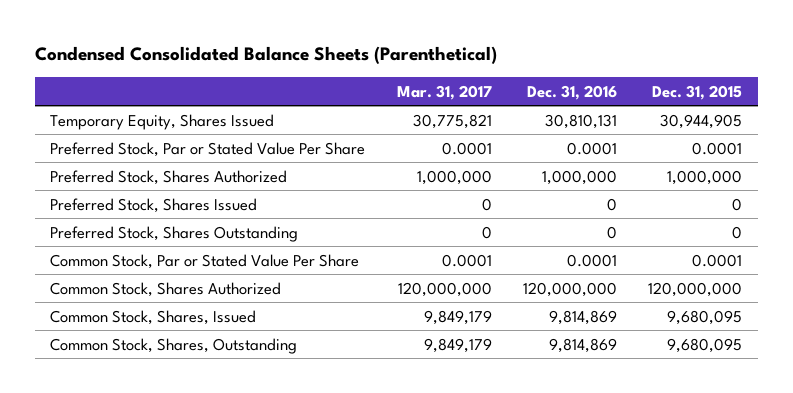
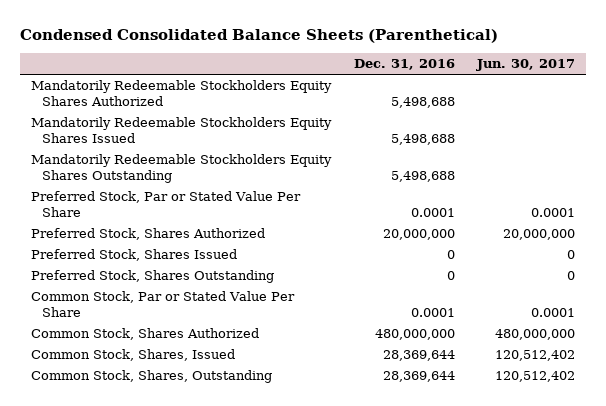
[396,84,492,100] Mar. 31, 2017 -> none
[652,84,743,100] Dec. 31, 2015 -> none
none -> [476,59,576,72] Jun. 30, 2017
[50,113,275,130] Temporary Equity, Shares Issued -> none
none -> [30,80,332,107] Mandatorily Redeemable Stockholders Equity Shares Authorized
none -> [30,117,332,144] Mandatorily Redeemable Stockholders Equity Shares Issued
none -> [30,154,332,184] Mandatorily Redeemable Stockholders Equity Shares Outstanding
[542,169,618,185] 1,000,000 -> [382,229,455,241] 20,000,000
[523,281,618,297] 120,000,000 -> [374,329,455,341] 480,000,000
[549,309,618,325] 9,814,869 -> [382,350,455,362] 28,369,644
[549,337,618,353] 9,814,869 -> [382,371,455,383] 28,369,644

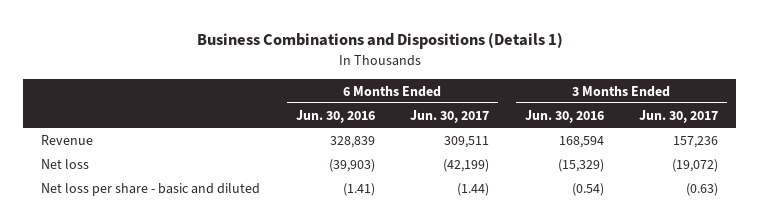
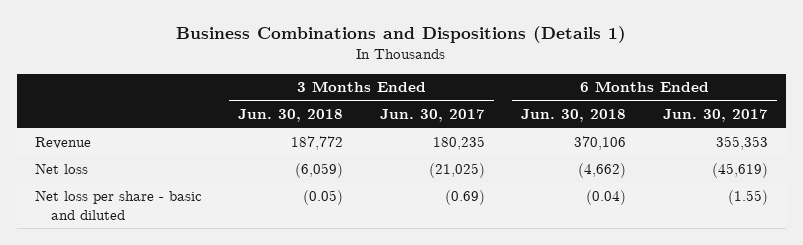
[295,109,375,123] Jun. 30, 2016 -> none
[524,109,604,123] Jun. 30, 2016 -> none
none -> [238,109,344,123] Jun. 30, 2018
none -> [521,109,627,123] Jun. 30, 2018
[444,135,490,148] 309,511 -> [715,136,768,151] 355,353
[673,135,719,148] 157,236 -> [432,136,485,151] 180,235
[443,158,490,172] (42,199) -> [711,163,768,179] (45,619)
[672,158,719,172] (19,072) -> [428,163,485,179] (21,025)
[457,182,490,196] (1.44) -> [727,190,768,206] (1.55)
[686,182,719,196] (0.63) -> [444,190,485,206] (0.69)

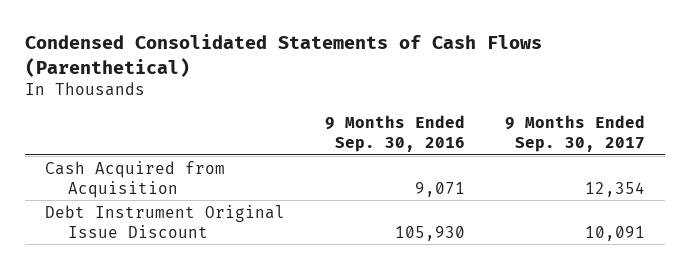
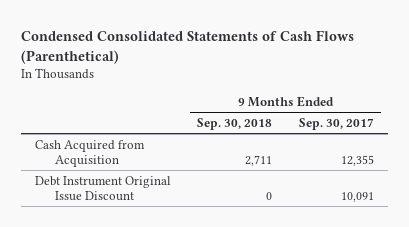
[324,115,465,152] 9 Months Ended Sep. 30, 2016 -> none
none -> [197,117,273,130] Sep. 30, 2018
[584,181,645,197] 12,354 -> [341,155,375,167] 12,355

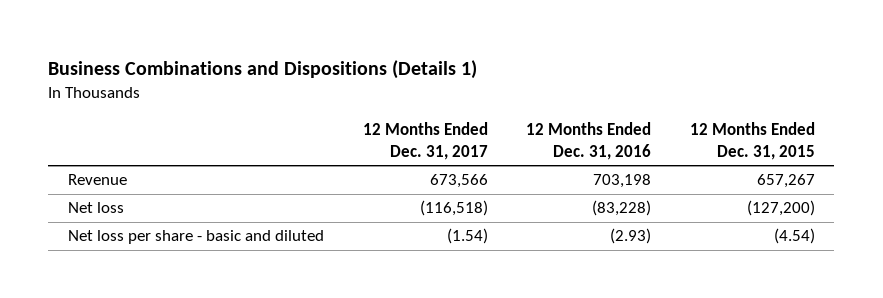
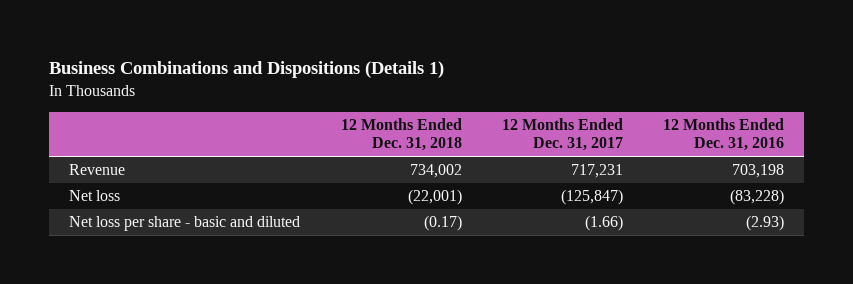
[689,121,815,161] 12 Months Ended Dec. 31, 2015 -> none
none -> [340,117,462,152] 12 Months Ended Dec. 31, 2018
[429,174,488,189] 673,566 -> [570,164,623,179] 717,231
[419,200,488,217] (116,518) -> [560,189,623,206] (125,847)
[446,228,488,245] (1.54) -> [584,215,623,232] (1.66)

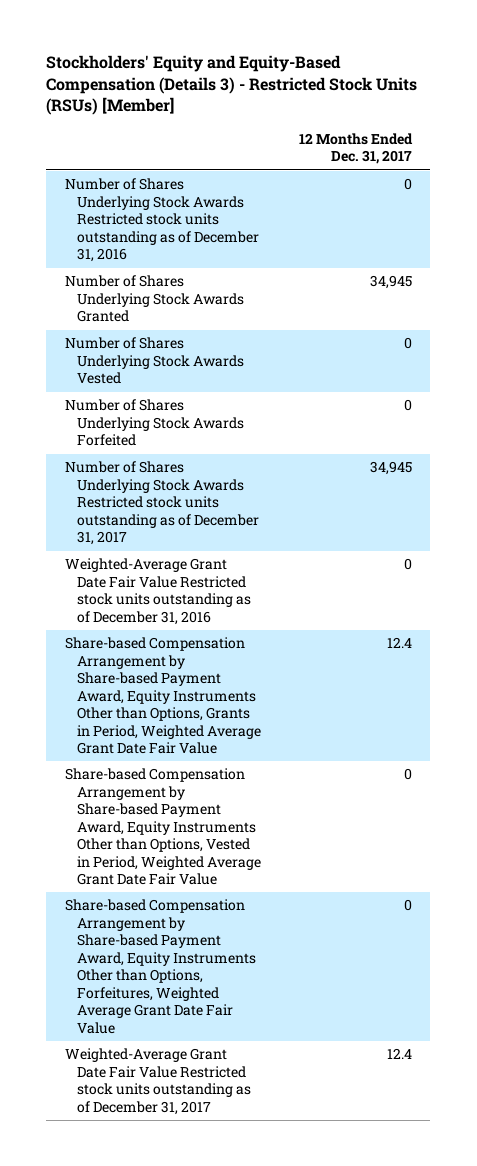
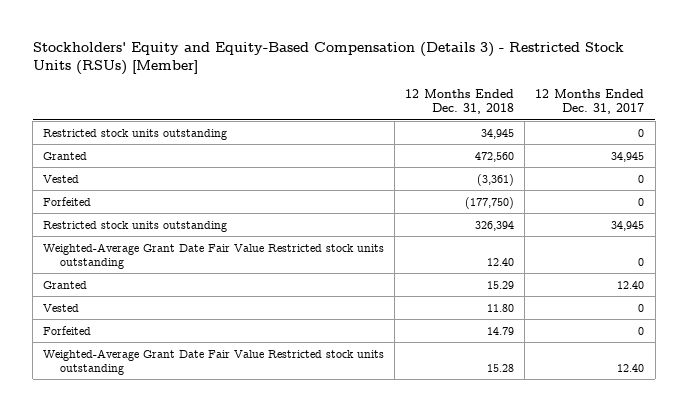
none -> [405,89,515,115] 12 Months Ended Dec. 31, 2018
[65,637,262,755] Share-based Compensation Arrangement by Share-based Payment Award, Equity Instruments Other than Options, Grants in Period, Weighted Average Grant Date Fair Value -> none
[65,178,260,263] Number of Shares Underlying Stock Awards Restricted stock units outstanding as of December 31, 2016 -> [43,128,228,140] Restricted stock units outstanding
[65,275,245,323] Number of Shares Underlying Stock Awards Granted -> [43,151,88,160] Granted
[65,337,245,385] Number of Shares Underlying Stock Awards Vested -> [43,174,80,183] Vested
[65,399,245,447] Number of Shares Underlying Stock Awards Forfeited -> [43,196,92,206] Forfeited
[65,461,260,546] Number of Shares Underlying Stock Awards Restricted stock units outstanding as of December 31, 2017 -> [43,220,228,232] Restricted stock units outstanding
[65,558,252,625] Weighted-Average Grant Date Fair Value Restricted stock units outstanding as of December 31, 2016 -> [43,242,385,269] Weighted-Average Grant Date Fair Value Restricted stock units outstanding
none -> [43,280,88,289] Granted
[65,768,262,886] Share-based Compensation Arrangement by Share-based Payment Award, Equity Instruments Other than Options, Vested in Period, Weighted Average Grant Date Fair Value -> [43,303,80,312] Vested
[65,899,257,1034] Share-based Compensation Arrangement by Share-based Payment Award, Equity Instruments Other than Options, Forfeitures, Weighted Average Grant Date Fair Value -> [43,325,92,335] Forfeited
[65,1048,252,1115] Weighted-Average Grant Date Fair Value Restricted stock units outstanding as of December 31, 2017 -> [43,348,385,375] Weighted-Average Grant Date Fair Value Restricted stock units outstanding
[386,1048,412,1060] 12.4 -> [617,363,645,372] 12.40

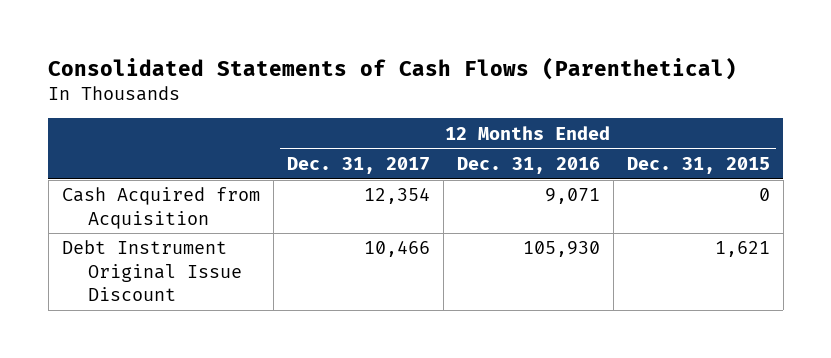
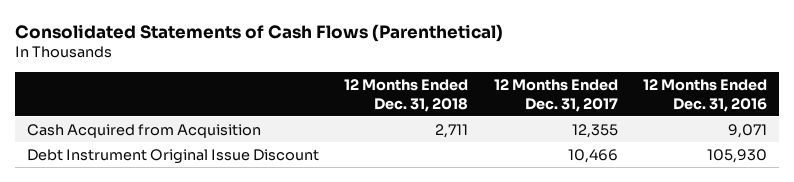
[626,156,770,174] Dec. 31, 2015 -> none
none -> [344,78,469,112] 12 Months Ended Dec. 31, 2018
[363,188,430,205] 12,354 -> [571,123,618,138] 12,355

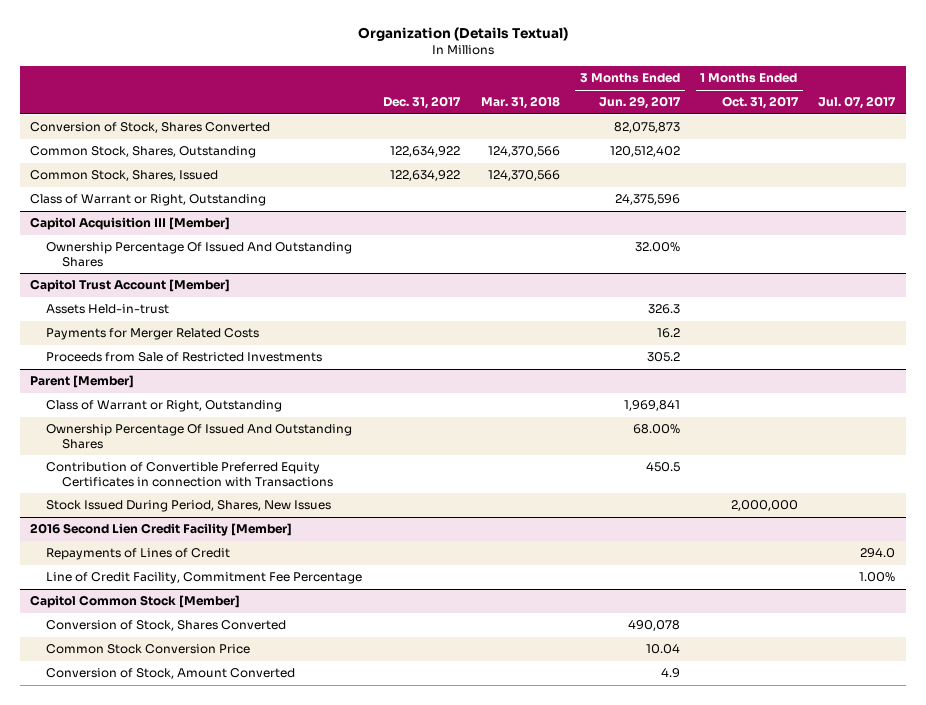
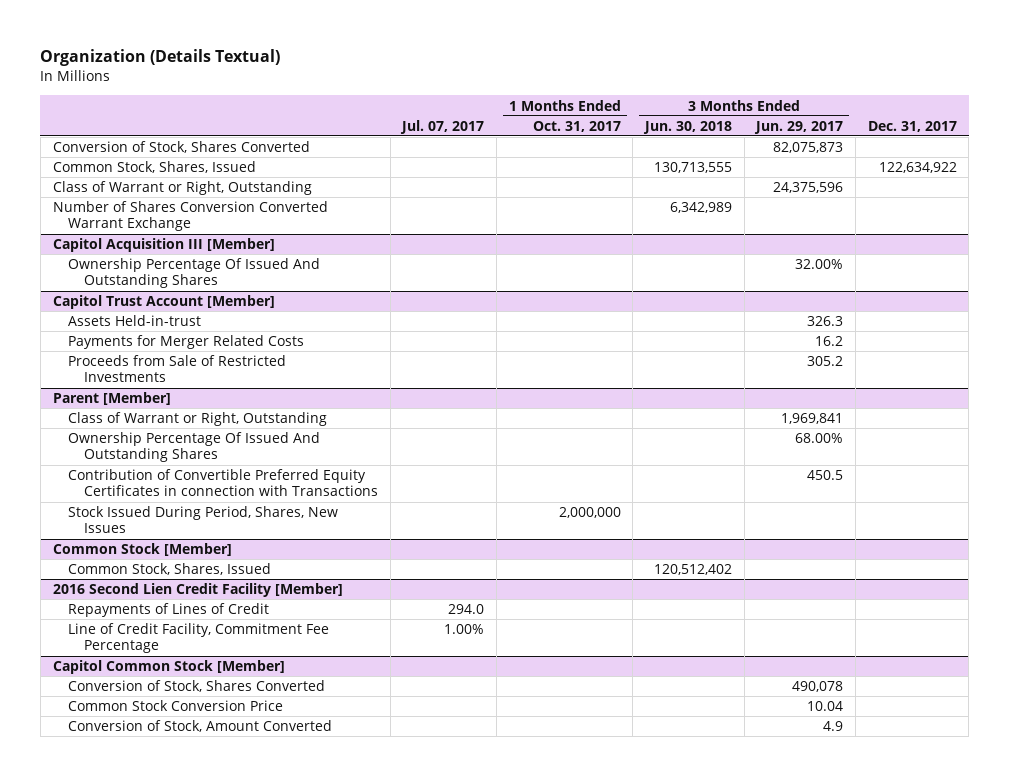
[480,96,560,110] Mar. 31, 2018 -> none
none -> [643,120,733,134] Jun. 30, 2018
[30,146,257,159] Common Stock, Shares, Outstanding -> none
none -> [52,201,328,232] Number of Shares Conversion Converted Warrant Exchange
none -> [52,543,232,557] Common Stock [Member]
none -> [68,563,272,576] Common Stock, Shares, Issued

